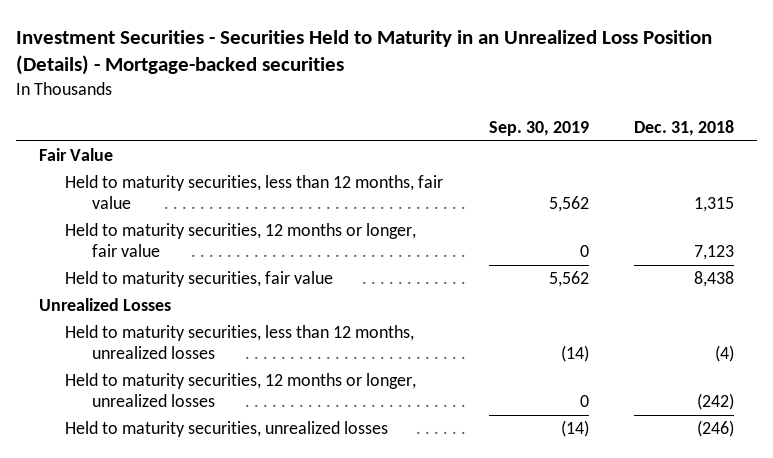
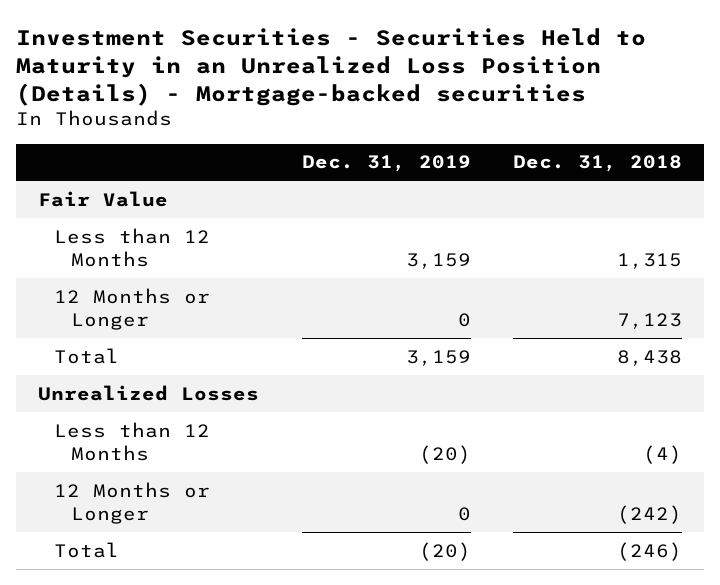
[488,120,589,136] Sep. 30, 2019 -> none
none -> [301,155,471,173] Dec. 31, 2019
[65,175,444,210] Held to maturity securities, less than 12 months, fair value -> [54,227,211,268] Less than 12 Months
[65,223,417,258] Held to maturity securities, 12 months or longer, fair value -> [54,287,211,331] 12 Months or Longer
[65,271,334,288] Held to maturity securities, fair value -> [54,347,120,364] Total
[65,325,415,360] Held to maturity securities, less than 12 months, unrealized losses -> [54,421,211,462] Less than 12 Months
[65,373,417,408] Held to maturity securities, 12 months or longer, unrealized losses -> [54,481,211,525] 12 Months or Longer
[65,421,389,438] Held to maturity securities, unrealized losses -> [54,541,120,558] Total

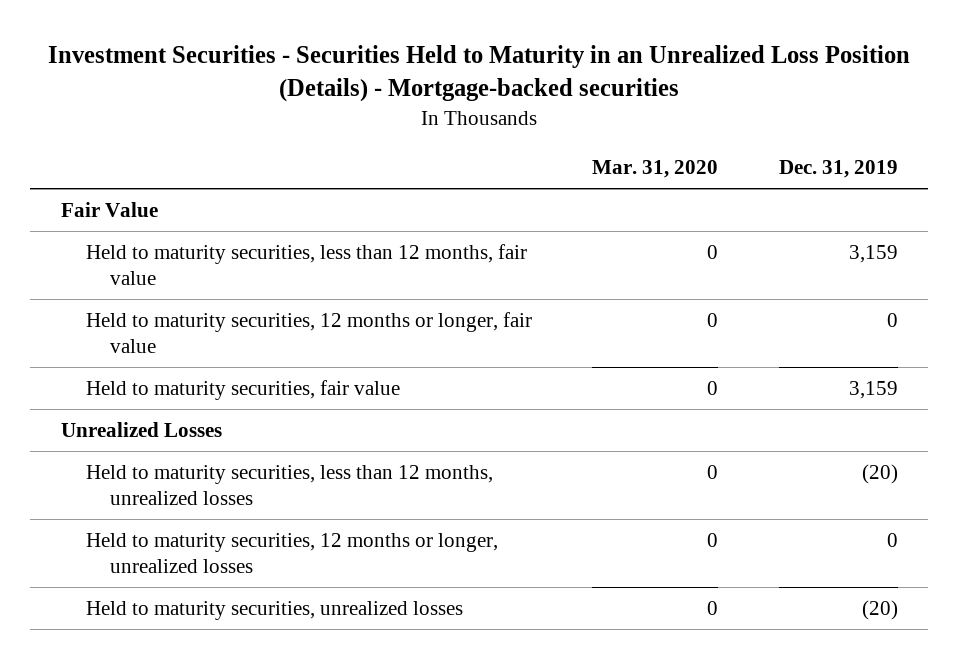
[513,155,683,173] Dec. 31, 2018 -> none
none -> [592,159,719,178] Mar. 31, 2020
[54,227,211,268] Less than 12 Months -> [85,243,527,286] Held to maturity securities, less than 12 months, fair value
[54,287,211,331] 12 Months or Longer -> [85,311,532,354] Held to maturity securities, 12 months or longer, fair value
[54,347,120,364] Total -> [85,379,400,400] Held to maturity securities, fair value
[54,421,211,462] Less than 12 Months -> [85,464,493,506] Held to maturity securities, less than 12 months, unrealized losses
[54,481,211,525] 12 Months or Longer -> [85,532,498,574] Held to maturity securities, 12 months or longer, unrealized losses
[54,541,120,558] Total -> [85,600,463,620] Held to maturity securities, unrealized losses

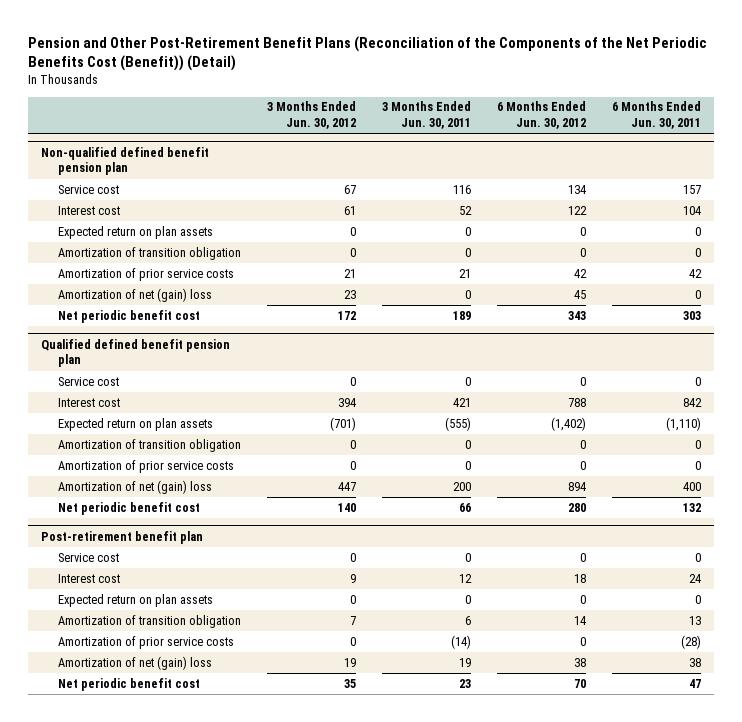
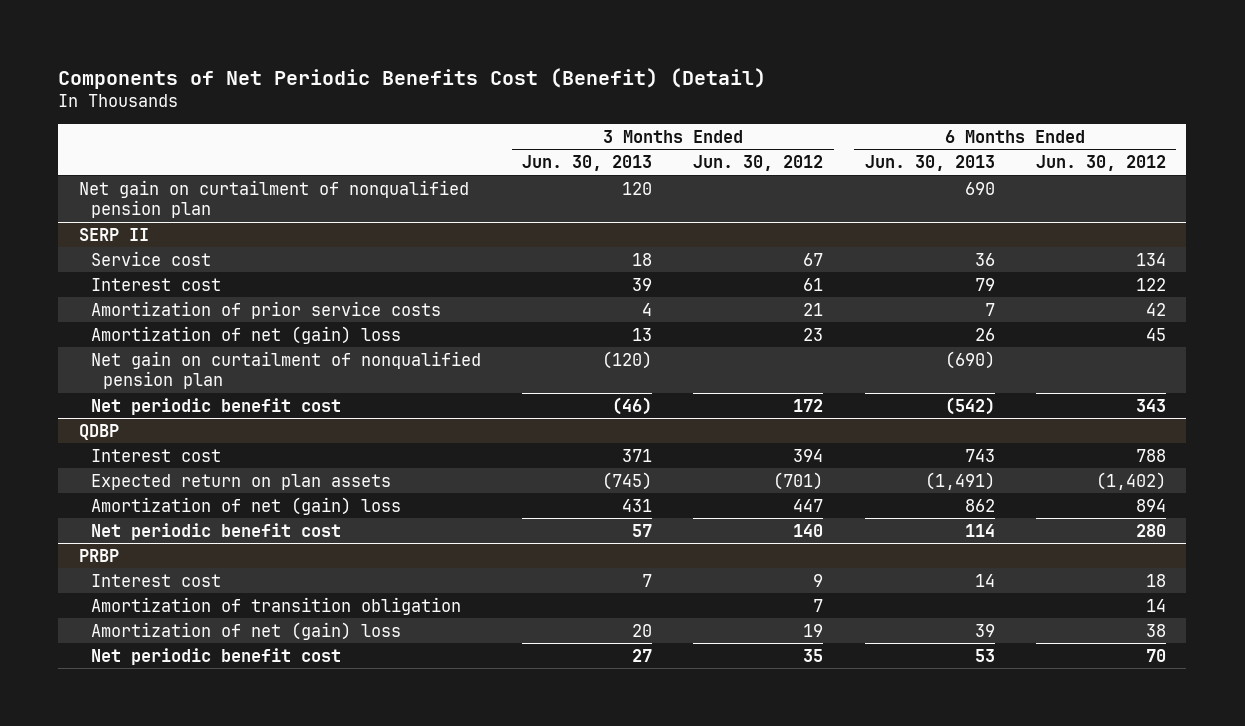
[28,35,708,72] Pension and Other Post-Retirement Benefit Plans (Reconciliation of the Components of the Net Periodic Benefits Cost (Benefit)) (Detail) -> [58,67,767,89] Components of Net Periodic Benefits Cost (Benefit) (Detail)
[381,101,471,130] 3 Months Ended Jun. 30, 2011 -> none
[611,101,701,130] 6 Months Ended Jun. 30, 2011 -> none
none -> [522,155,653,172] Jun. 30, 2013
none -> [864,155,995,172] Jun. 30, 2013
[41,146,210,176] Non-qualified defined benefit pension plan -> none
none -> [78,179,469,219] Net gain on curtailment of nonqualified pension plan
none -> [78,227,149,241] SERP II
[57,225,213,239] Expected return on plan assets -> none
[57,246,241,260] Amortization of transition obligation -> none
none -> [91,350,482,390] Net gain on curtailment of nonqualified pension plan
[41,338,231,368] Qualified defined benefit pension plan -> none
[57,376,119,386] Service cost -> none
none -> [78,423,119,440] QDBP
[57,438,241,452] Amortization of transition obligation -> none
[57,459,234,473] Amortization of prior service costs -> none
[41,530,204,544] Post-retirement benefit plan -> none
[57,552,119,562] Service cost -> none
none -> [78,548,119,562] PRBP
[57,593,213,607] Expected return on plan assets -> none
[57,635,234,649] Amortization of prior service costs -> none

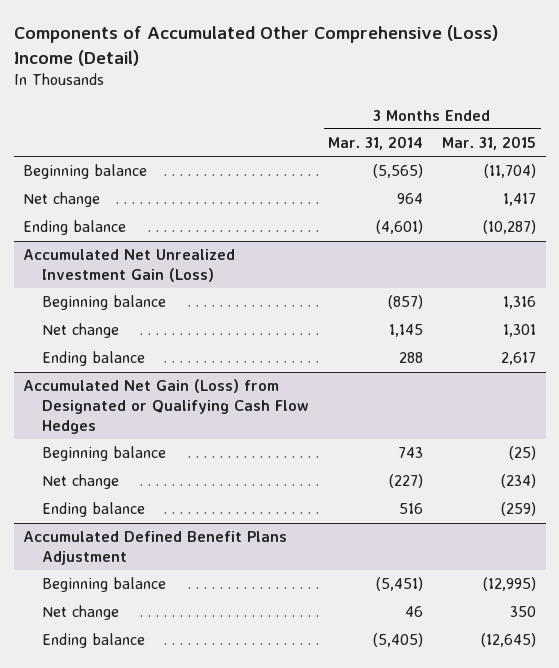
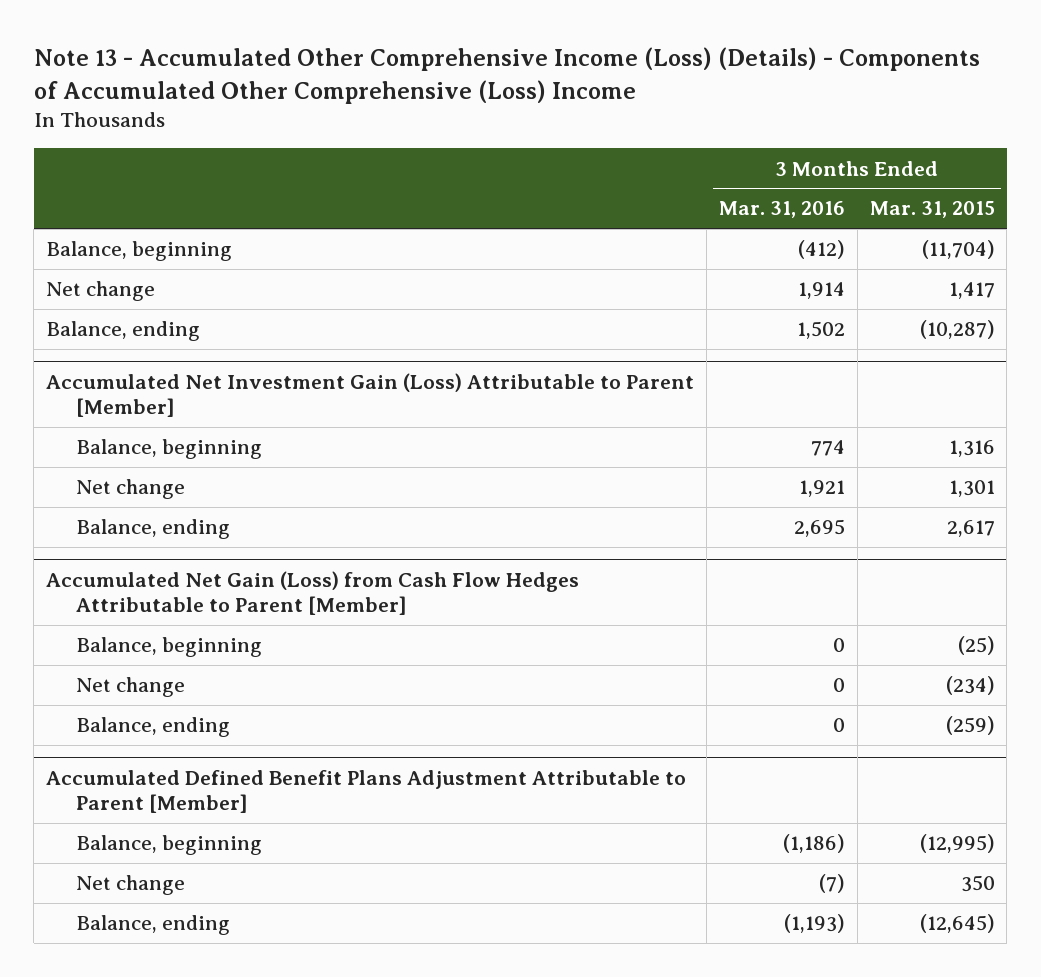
[13,24,498,66] Components of Accumulated Other Comprehensive (Loss) Income (Detail) -> [33,47,980,104] Note 13 - Accumulated Other Comprehensive Income (Loss) (Details) - Components of Accumulated Other Comprehensive (Loss) Income
[328,136,424,151] Mar. 31, 2014 -> none
none -> [718,201,845,219] Mar. 31, 2016
[23,164,148,180] Beginning balance -> [45,241,232,262] Balance, beginning
[23,220,127,236] Ending balance -> [45,321,200,342] Balance, ending
[23,249,236,282] Accumulated Net Unrealized Investment Gain (Loss) -> [45,372,694,418] Accumulated Net Investment Gain (Loss) Attributable to Parent [Member]
[42,295,167,311] Beginning balance -> [75,439,262,460] Balance, beginning
[42,351,146,367] Ending balance -> [75,519,230,540] Balance, ending
[23,379,310,434] Accumulated Net Gain (Loss) from Designated or Qualifying Cash Flow Hedges -> [45,570,579,616] Accumulated Net Gain (Loss) from Cash Flow Hedges Attributable to Parent [Member]
[42,446,167,462] Beginning balance -> [75,637,262,658] Balance, beginning
[42,502,146,518] Ending balance -> [75,717,230,738] Balance, ending
[23,531,288,565] Accumulated Defined Benefit Plans Adjustment -> [45,769,686,814] Accumulated Defined Benefit Plans Adjustment Attributable to Parent [Member]
[42,577,167,593] Beginning balance -> [75,835,262,856] Balance, beginning
[42,633,146,649] Ending balance -> [75,915,230,936] Balance, ending

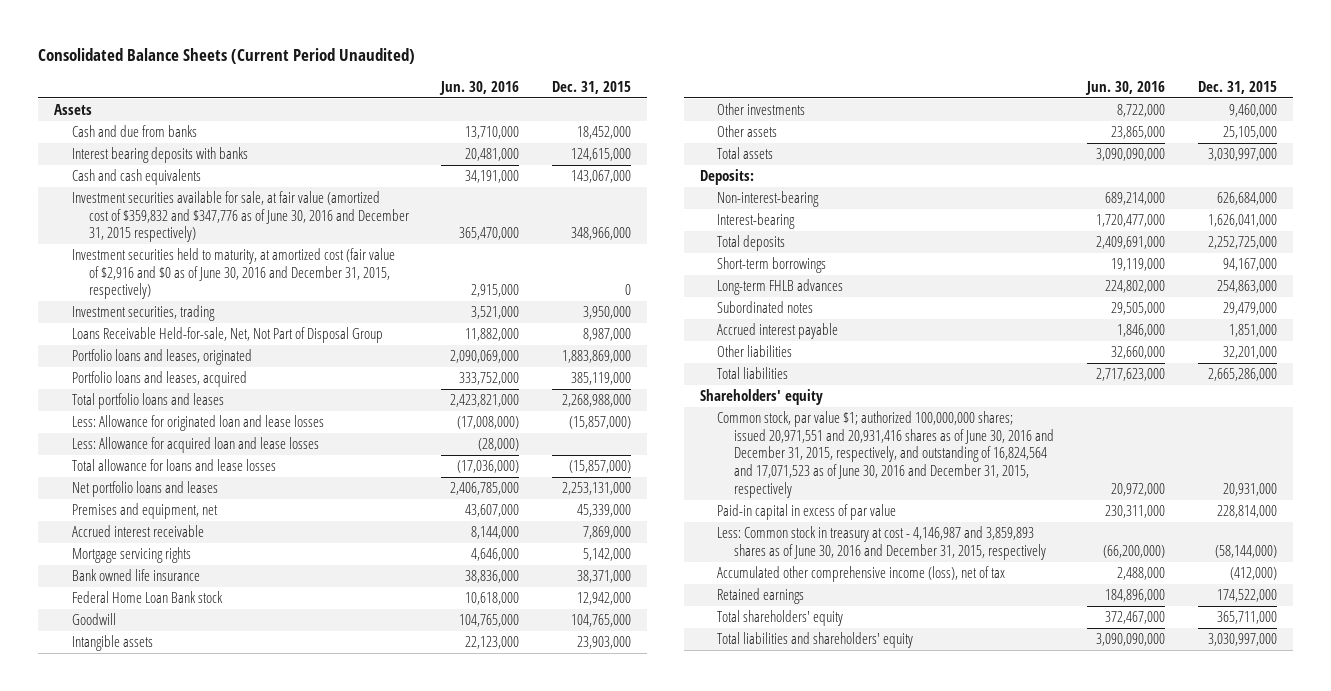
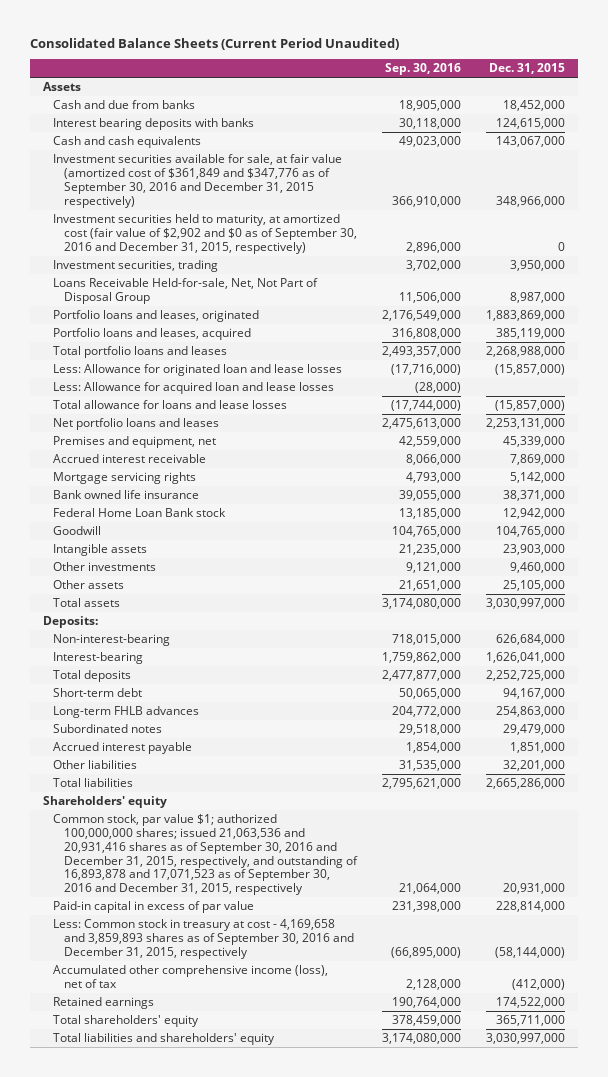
[439,80,520,95] Jun. 30, 2016 -> none
none -> [384,63,461,76] Sep. 30, 2016
[71,191,409,243] Investment securities available for sale, at fair value (amortized cost of $359,832 and $347,776 as of June 30, 2016 and December 31, 2015 respectively) -> [53,154,343,208] Investment securities available for sale, at fair value (amortized cost of $361,849 and $347,776 as of September 30, 2016 and December 31, 2015 respectively)
[71,248,395,300] Investment securities held to maturity, at amortized cost (fair value of $2,916 and $0 as of June 30, 2016 and December 31, 2015, respectively) -> [53,214,357,254] Investment securities held to maturity, at amortized cost (fair value of $2,902 and $0 as of September 30, 2016 and December 31, 2015, respectively)
[717,257,827,274] Short-term borrowings -> [53,688,143,698] Short-term debt
[717,411,1055,498] Common stock, par value $1; authorized 100,000,000 shares; issued 20,971,551 and 20,931,416 shares as of June 30, 2016 and December 31, 2015, respectively, and outstanding of 16,824,564 and 17,071,523 as of June 30, 2016 and December 31, 2015, respectively -> [53,814,358,896] Common stock, par value $1; authorized 100,000,000 shares; issued 21,063,536 and 20,931,416 shares as of September 30, 2016 and December 31, 2015, respectively, and outstanding of 16,893,878 and 17,071,523 as of September 30, 2016 and December 31, 2015, respectively
[717,526,1047,560] Less: Common stock in treasury at cost - 4,146,987 and 3,859,893 shares as of June 30, 2016 and December 31, 2015, respectively -> [53,919,354,959] Less: Common stock in treasury at cost - 4,169,658 and 3,859,893 shares as of September 30, 2016 and December 31, 2015, respectively

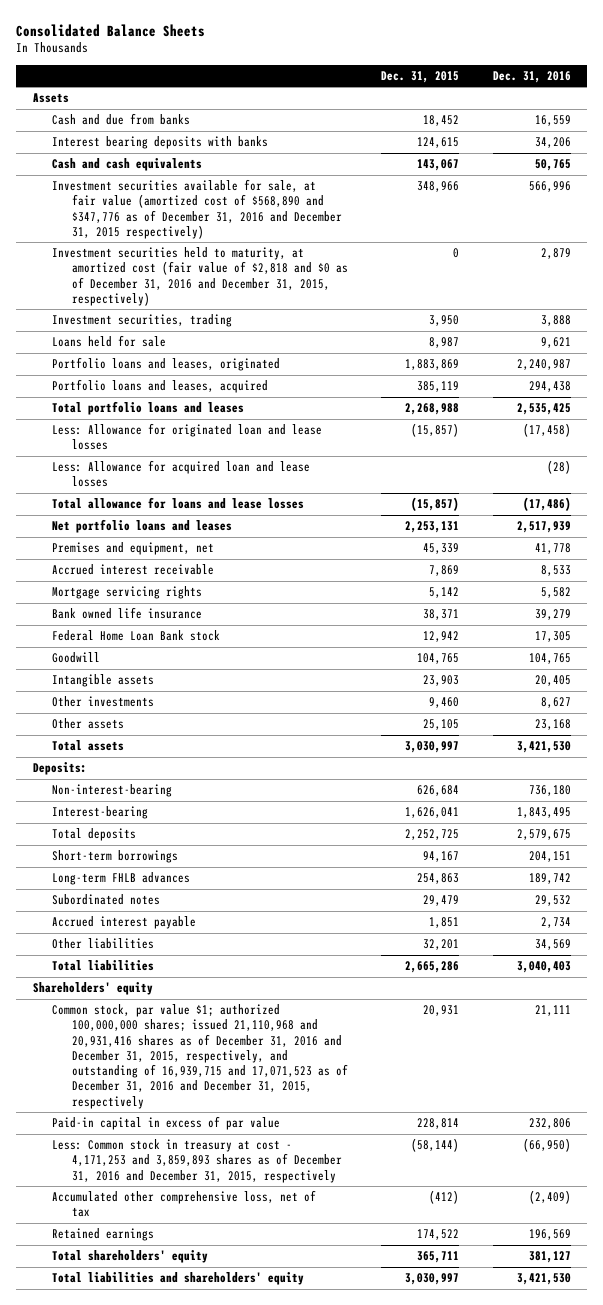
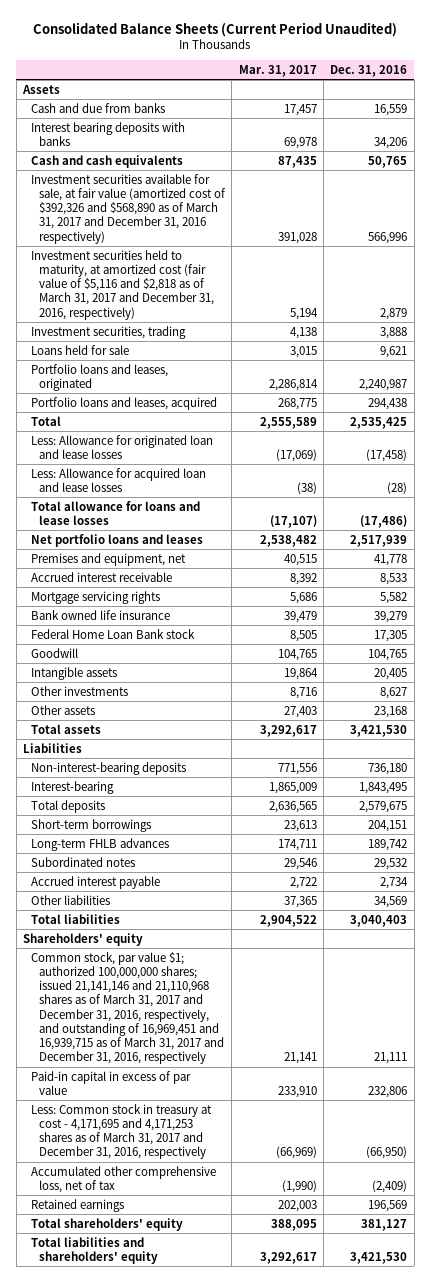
[16,23,206,37] Consolidated Balance Sheets -> [33,21,398,37] Consolidated Balance Sheets (Current Period Unaudited)
[381,71,460,84] Dec. 31, 2015 -> none
none -> [238,64,317,77] Mar. 31, 2017
[52,179,342,239] Investment securities available for sale, at fair value (amortized cost of $568,890 and $347,776 as of December 31, 2016 and December 31, 2015 respectively) -> [31,173,227,244] Investment securities available for sale, at fair value (amortized cost of $392,326 and $568,890 as of March 31, 2017 and December 31, 2016 respectively)
[52,247,348,306] Investment securities held to maturity, at amortized cost (fair value of $2,818 and $0 as of December 31, 2016 and December 31, 2015, respectively) -> [31,249,215,320] Investment securities held to maturity, at amortized cost (fair value of $5,116 and $2,818 as of March 31, 2017 and December 31, 2016, respectively)
[52,401,245,416] Total portfolio loans and leases -> [31,415,62,426] Total
[32,762,87,776] Deposits: -> none
none -> [23,742,83,753] Liabilities
[52,784,173,798] Non-interest-bearing -> [31,761,187,775] Non-interest-bearing deposits
[52,1004,348,1109] Common stock, par value $1; authorized 100,000,000 shares; issued 21,110,968 and 20,931,416 shares as of December 31, 2016 and December 31, 2015, respectively, and outstanding of 16,939,715 and 17,071,523 as of December 31, 2016 and December 31, 2015, respectively -> [31,951,225,1065] Common stock, par value $1; authorized 100,000,000 shares; issued 21,141,146 and 21,110,968 shares as of March 31, 2017 and December 31, 2016, respectively, and outstanding of 16,969,451 and 16,939,715 as of March 31, 2017 and December 31, 2016, respectively
[52,1139,342,1183] Less: Common stock in treasury at cost - 4,171,253 and 3,859,893 shares as of December 31, 2016 and December 31, 2015, respectively -> [31,1103,213,1160] Less: Common stock in treasury at cost - 4,171,695 and 4,171,253 shares as of March 31, 2017 and December 31, 2016, respectively

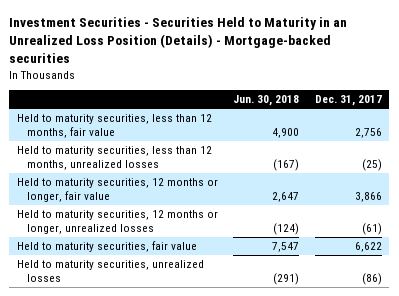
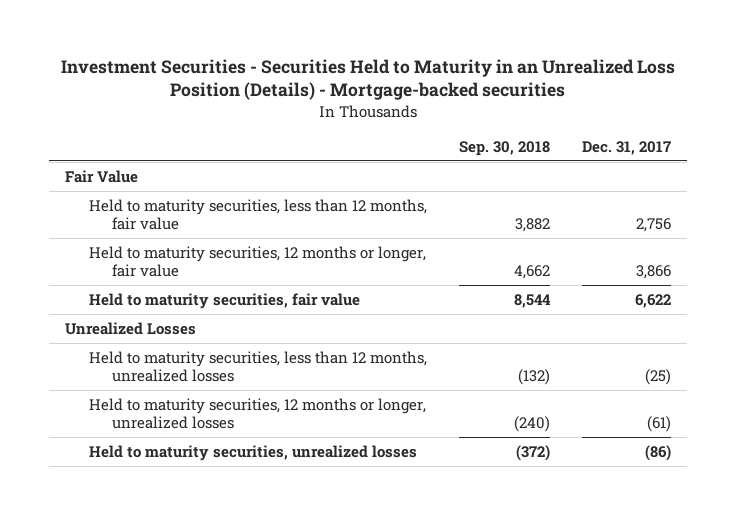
[233,95,300,107] Jun. 30, 2018 -> none
none -> [458,140,550,156] Sep. 30, 2018
none -> [65,170,139,184] Fair Value
none -> [65,322,197,336] Unrealized Losses
[17,146,213,171] Held to maturity securities, less than 12 months, unrealized losses -> [88,351,427,383] Held to maturity securities, less than 12 months, unrealized losses
[17,210,219,235] Held to maturity securities, 12 months or longer, unrealized losses -> [88,398,426,430] Held to maturity securities, 12 months or longer, unrealized losses

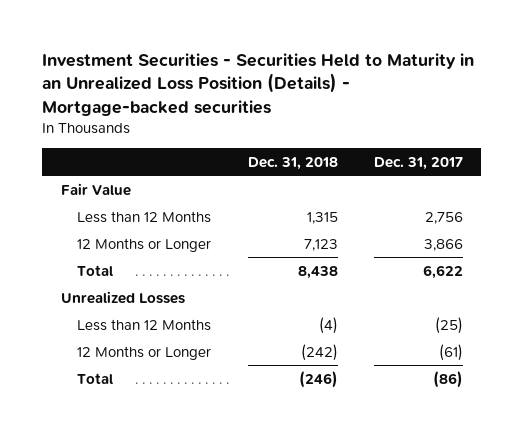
[458,140,550,156] Sep. 30, 2018 -> none
none -> [247,156,338,170] Dec. 31, 2018
[88,199,427,231] Held to maturity securities, less than 12 months, fair value -> [77,210,212,223] Less than 12 Months
[88,246,426,278] Held to maturity securities, 12 months or longer, fair value -> [77,237,212,252] 12 Months or Longer
[88,293,360,310] Held to maturity securities, fair value -> [77,264,114,276] Total
[88,351,427,383] Held to maturity securities, less than 12 months, unrealized losses -> [77,318,212,331] Less than 12 Months
[88,398,426,430] Held to maturity securities, 12 months or longer, unrealized losses -> [77,345,212,360] 12 Months or Longer
[88,445,417,462] Held to maturity securities, unrealized losses -> [77,372,114,384] Total

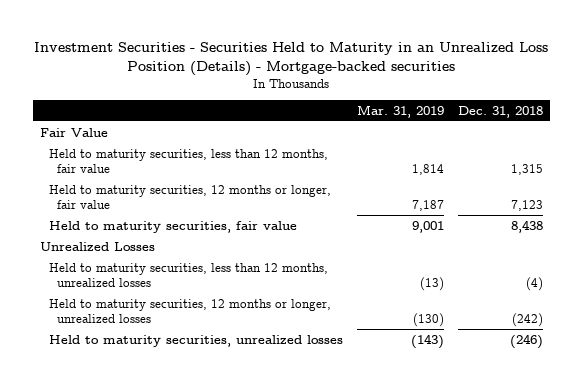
[374,156,464,170] Dec. 31, 2017 -> none
none -> [356,104,444,118] Mar. 31, 2019
[77,210,212,223] Less than 12 Months -> [48,148,328,173] Held to maturity securities, less than 12 months, fair value
[77,237,212,252] 12 Months or Longer -> [48,184,331,209] Held to maturity securities, 12 months or longer, fair value
[77,264,114,276] Total -> [48,220,297,233] Held to maturity securities, fair value
[77,318,212,331] Less than 12 Months -> [48,262,328,287] Held to maturity securities, less than 12 months, unrealized losses
[77,345,212,360] 12 Months or Longer -> [48,298,331,323] Held to maturity securities, 12 months or longer, unrealized losses
[77,372,114,384] Total -> [48,334,343,347] Held to maturity securities, unrealized losses

